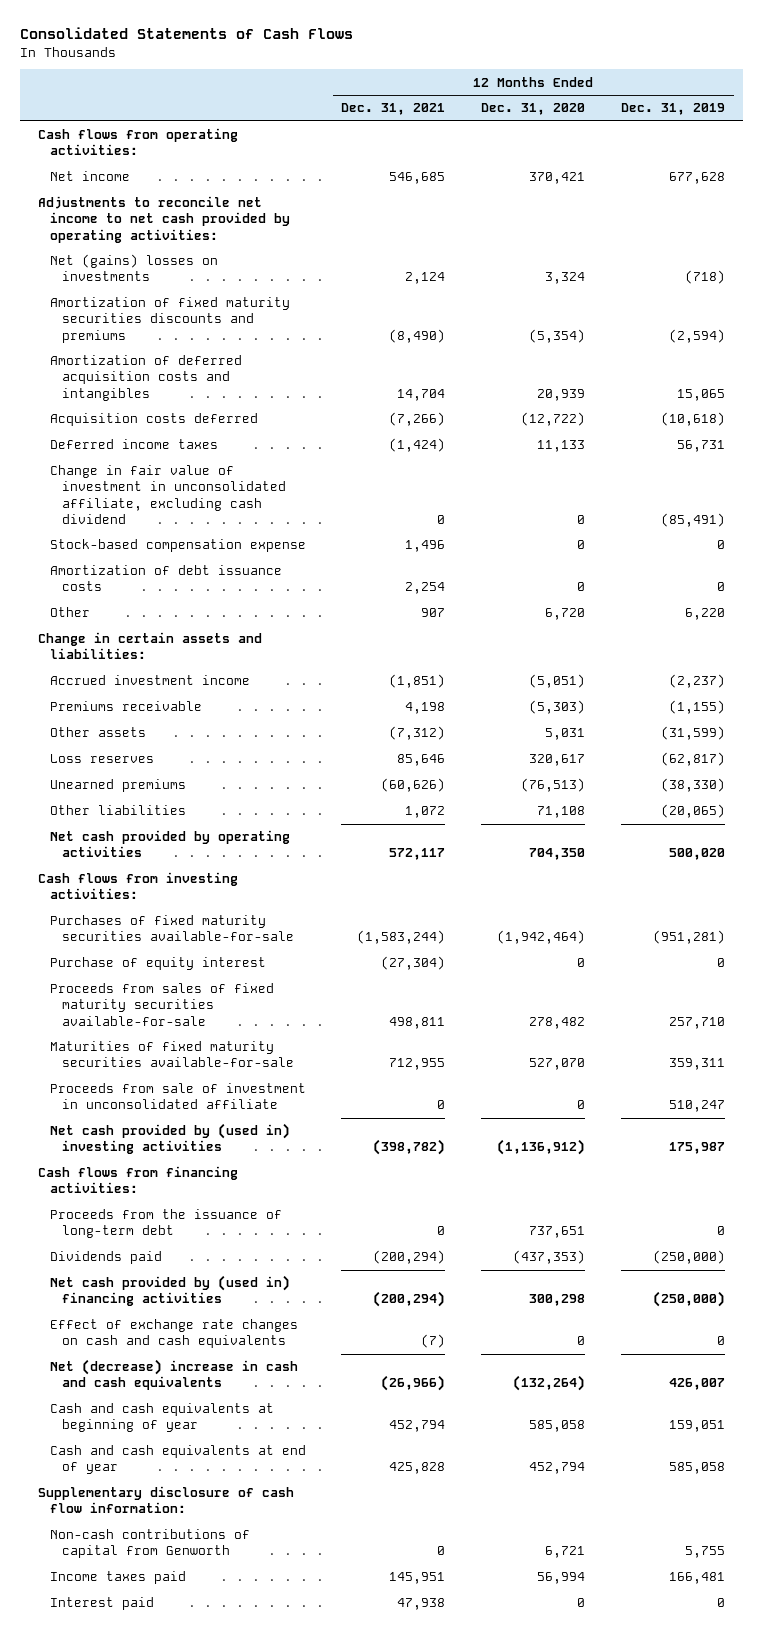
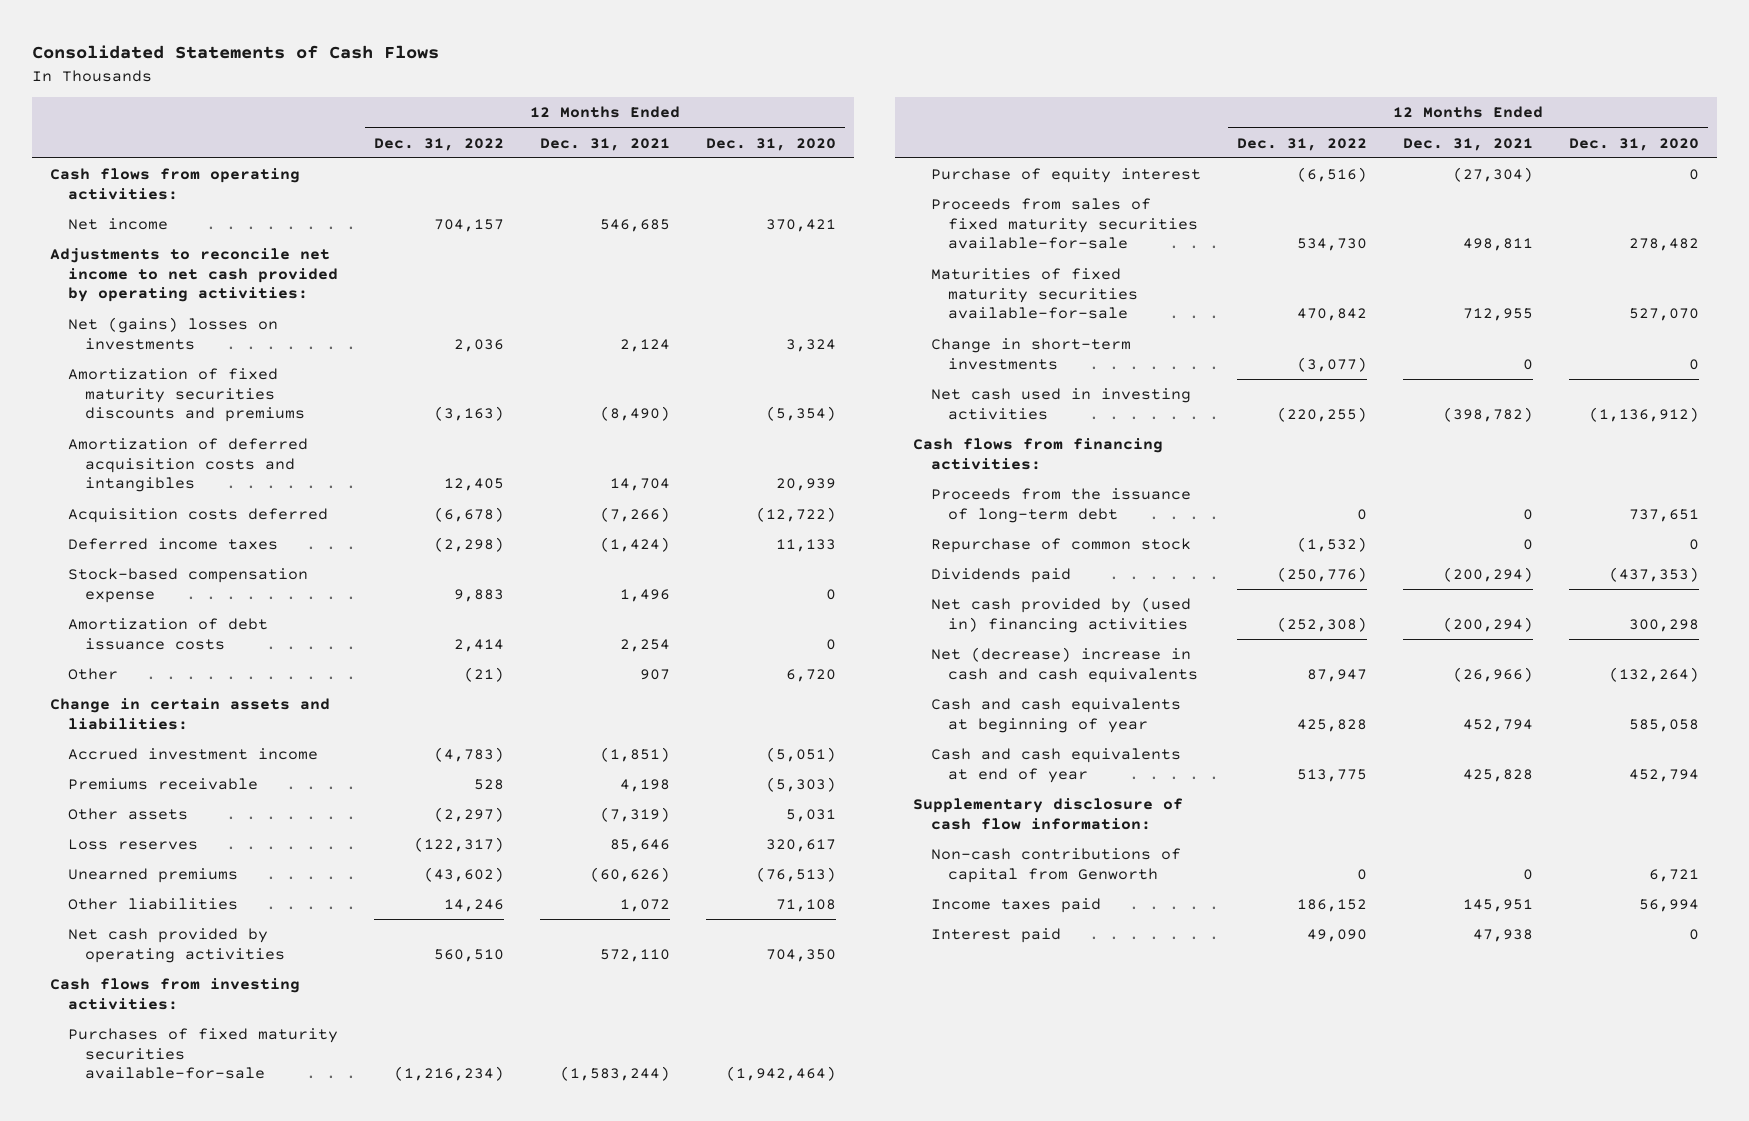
[620,103,725,116] Dec. 31, 2019 -> none
none -> [373,137,504,151] Dec. 31, 2022
[49,465,287,524] Change in fair value of investment in unconsolidated affiliate, excluding cash dividend -> none
[389,726,446,741] (7,312) -> [599,807,670,823] (7,319)
[389,848,446,861] 572,117 -> [599,948,670,962] 572,110
[49,1083,306,1110] Proceeds from sale of investment in unconsolidated affiliate -> none
none -> [930,338,1131,370] Change in short-term investments
[49,1123,290,1155] Net cash provided by (used in) investing activities -> [930,388,1191,420] Net cash used in investing activities
none -> [930,538,1191,554] Repurchase of common stock
[49,1319,298,1349] Effect of exchange rate changes on cash and cash equivalents -> none

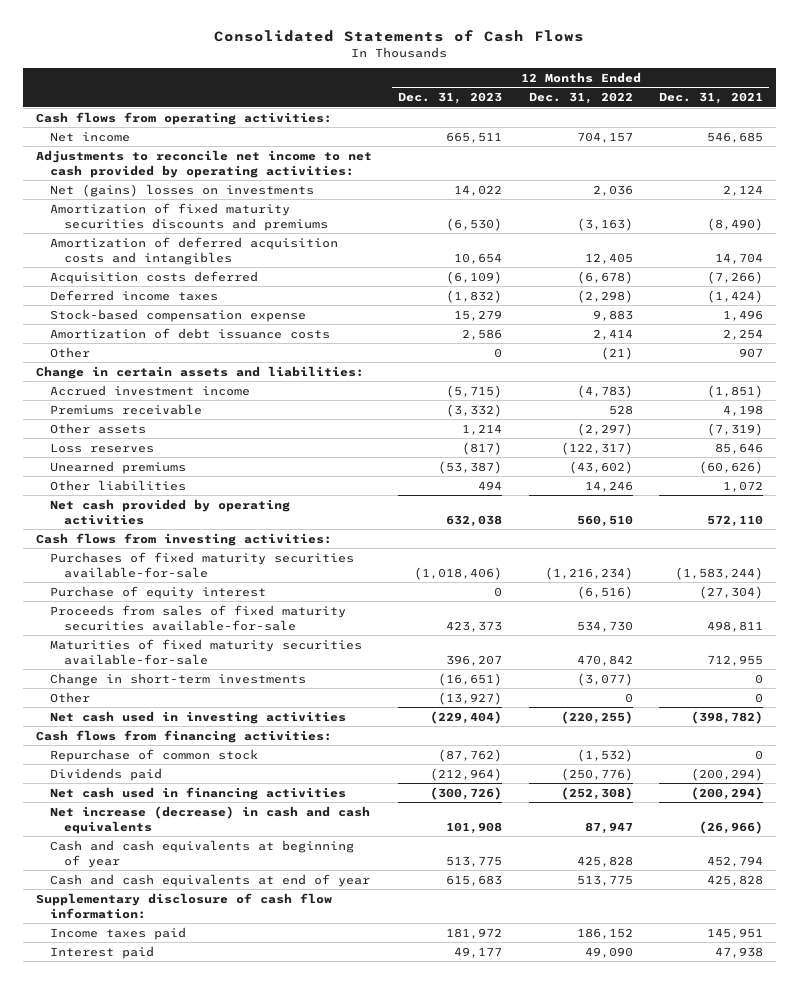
[705,137,836,151] Dec. 31, 2020 -> none
none -> [398,92,503,105] Dec. 31, 2023
none -> [50,691,91,703] Other
[930,488,1191,523] Proceeds from the issuance of long-term debt -> none
[930,597,1191,633] Net cash provided by (used in) financing activities -> [50,786,347,800] Net cash used in financing activities
[930,647,1199,683] Net (decrease) increase in cash and cash equivalents -> [50,805,371,834] Net increase (decrease) in cash and cash equivalents
[930,848,1181,883] Non-cash contributions of capital from Genworth -> none

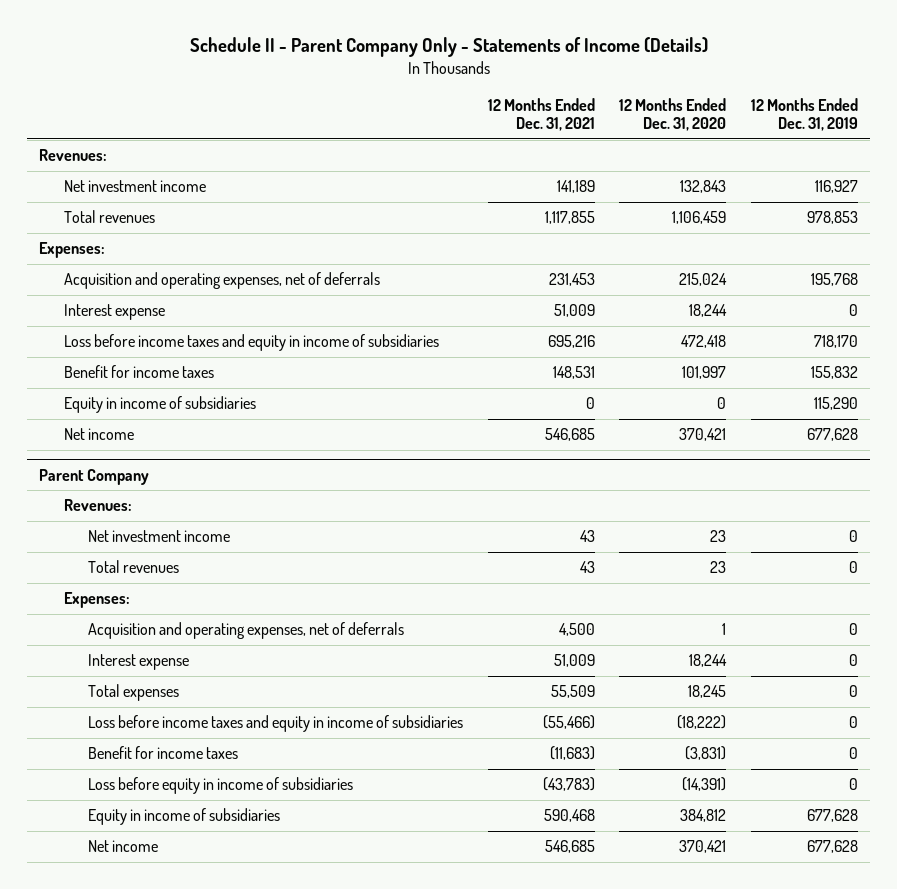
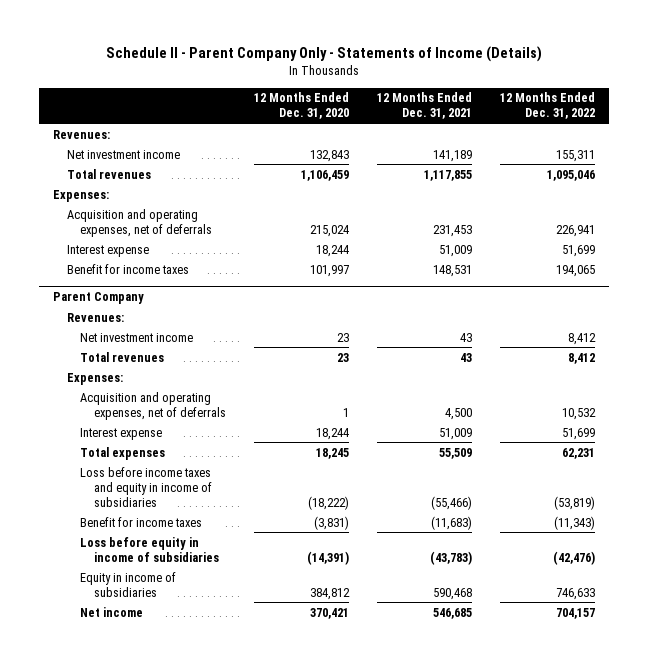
[750,97,858,132] 12 Months Ended Dec. 31, 2019 -> none
none -> [499,92,595,120] 12 Months Ended Dec. 31, 2022
[63,334,439,352] Loss before income taxes and equity in income of subsidiaries -> none
[63,396,256,414] Equity in income of subsidiaries -> none
[63,428,134,441] Net income -> none

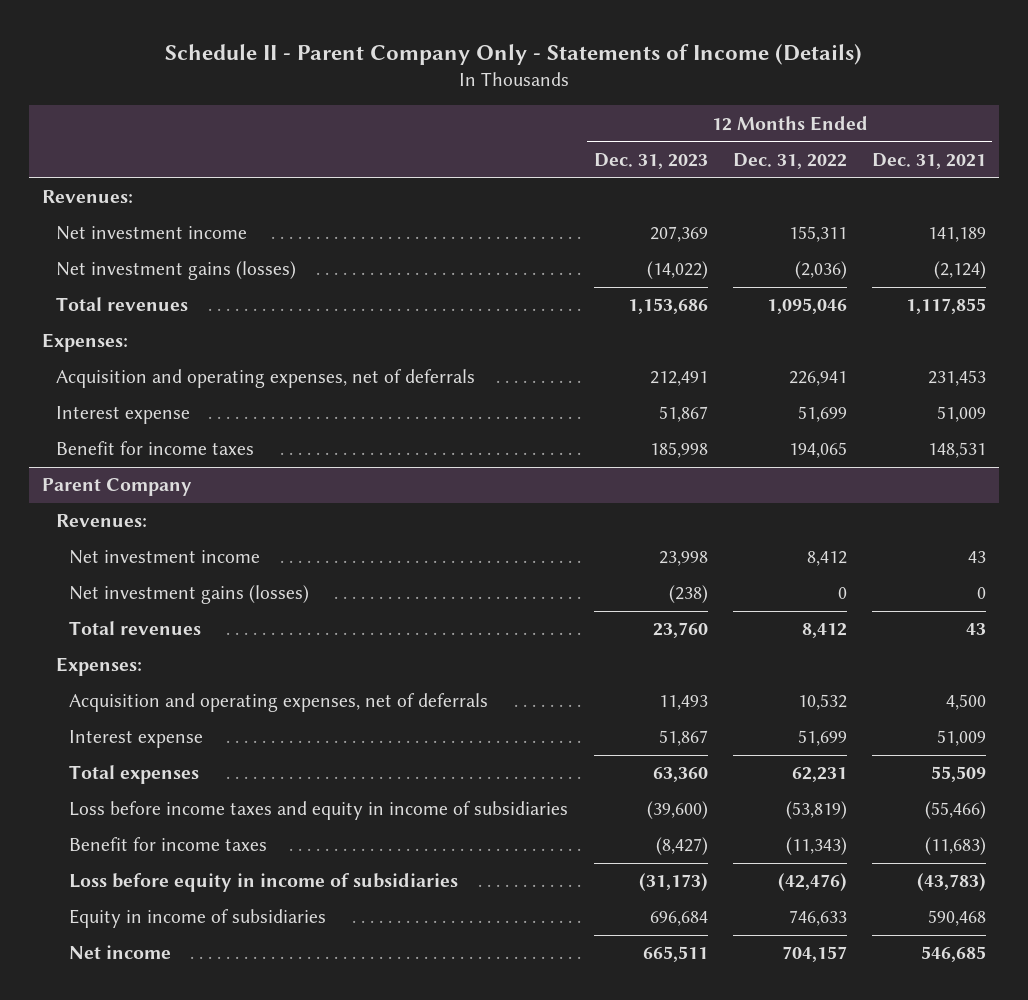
[253,92,349,120] 12 Months Ended Dec. 31, 2020 -> none
none -> [593,152,708,169] Dec. 31, 2023
none -> [55,261,296,281] Net investment gains (losses)
none -> [69,585,310,605] Net investment gains (losses)

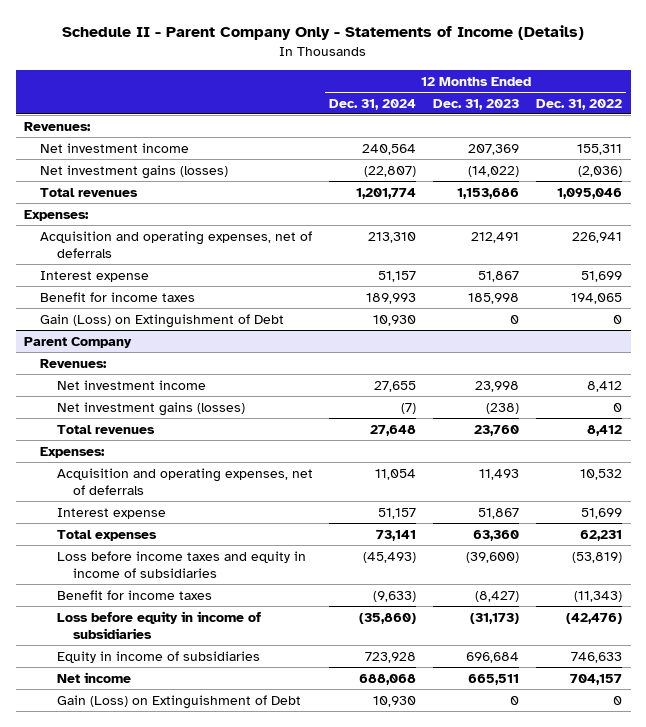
[872,152,987,169] Dec. 31, 2021 -> none
none -> [329,98,417,110] Dec. 31, 2024
none -> [40,313,285,328] Gain (Loss) on Extinguishment of Debt
none -> [56,694,301,709] Gain (Loss) on Extinguishment of Debt

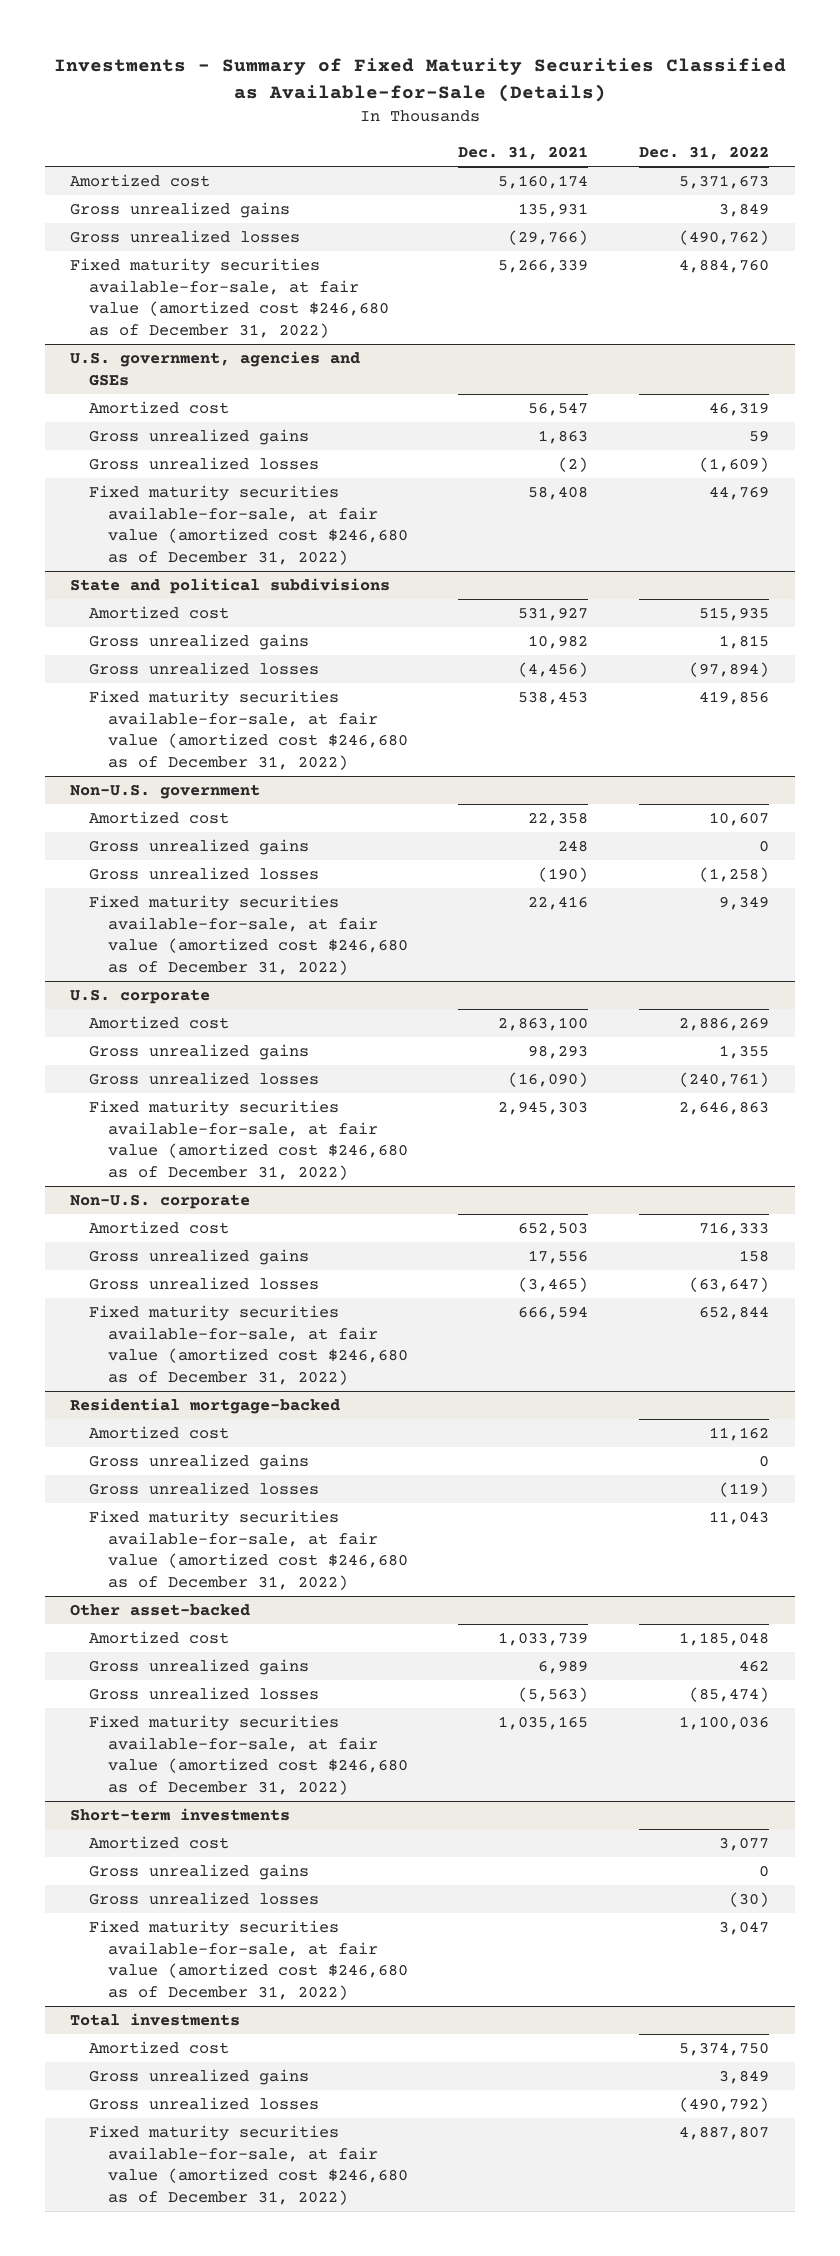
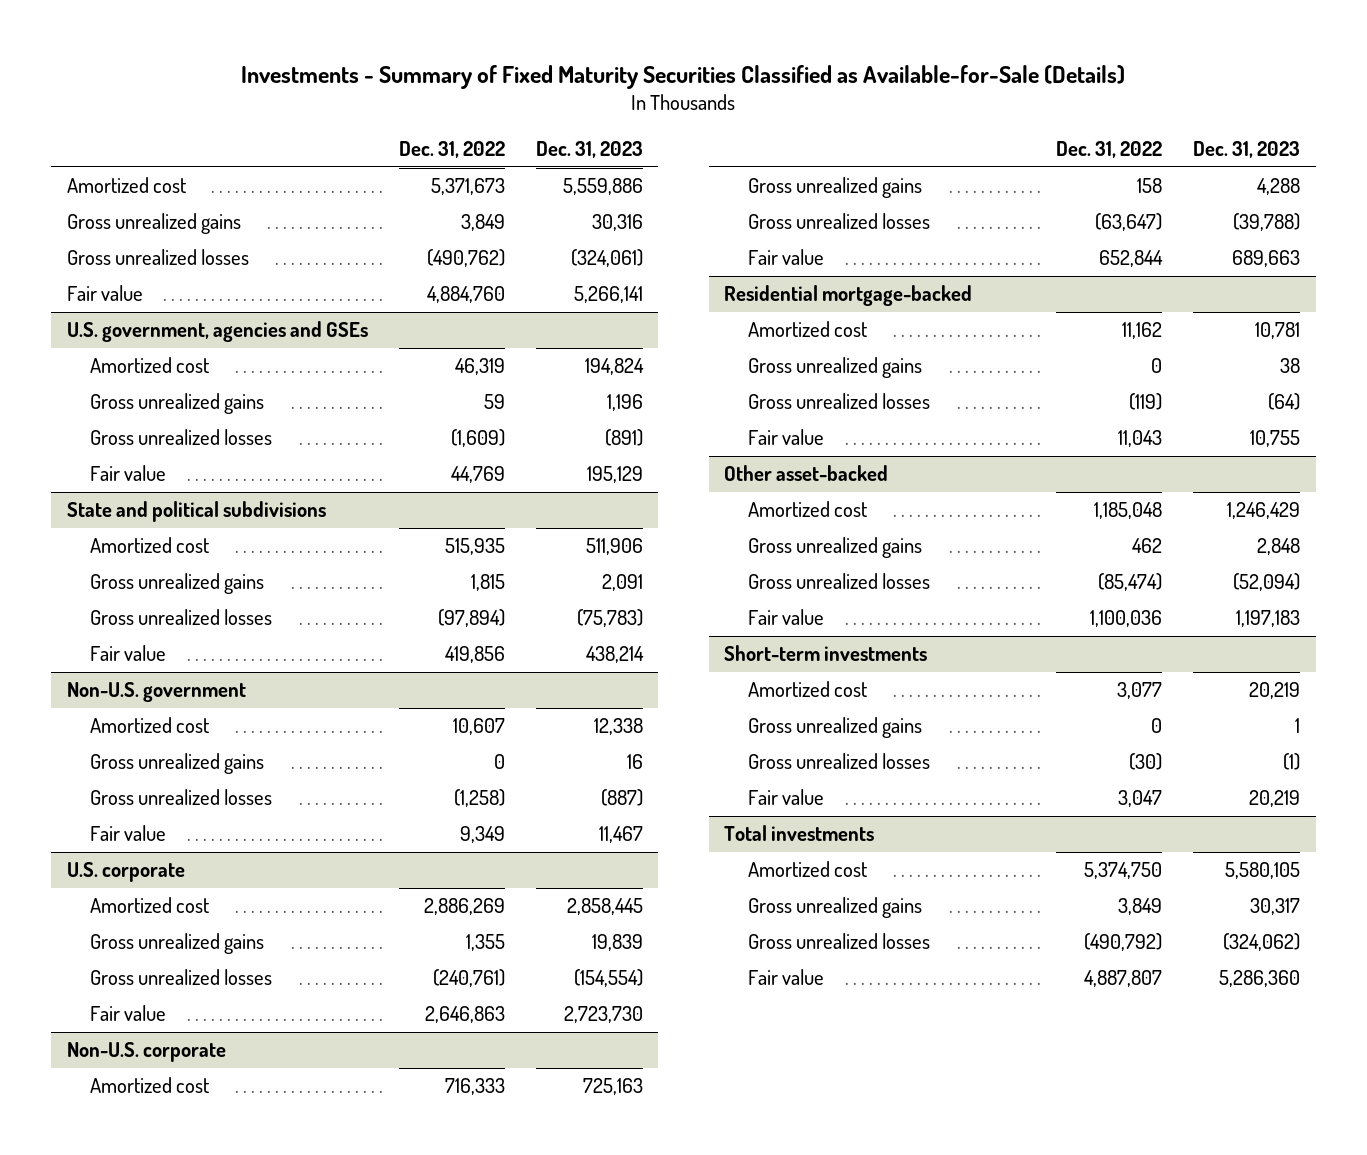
[458,145,589,160] Dec. 31, 2021 -> none
none -> [535,141,643,159] Dec. 31, 2023
[70,258,390,338] Fixed maturity securities available-for-sale, at fair value (amortized cost $246,680 as of December 31, 2022) -> [66,285,143,302] Fair value
[89,485,408,565] Fixed maturity securities available-for-sale, at fair value (amortized cost $246,680 as of December 31, 2022) -> [90,465,167,482] Fair value
[89,690,408,770] Fixed maturity securities available-for-sale, at fair value (amortized cost $246,680 as of December 31, 2022) -> [90,645,167,662] Fair value
[89,895,408,975] Fixed maturity securities available-for-sale, at fair value (amortized cost $246,680 as of December 31, 2022) -> [90,825,167,842] Fair value
[89,1100,408,1180] Fixed maturity securities available-for-sale, at fair value (amortized cost $246,680 as of December 31, 2022) -> [90,1005,167,1022] Fair value
[89,1305,408,1385] Fixed maturity securities available-for-sale, at fair value (amortized cost $246,680 as of December 31, 2022) -> [747,249,824,266] Fair value
[89,1510,408,1590] Fixed maturity securities available-for-sale, at fair value (amortized cost $246,680 as of December 31, 2022) -> [747,429,824,446] Fair value
[89,1715,408,1795] Fixed maturity securities available-for-sale, at fair value (amortized cost $246,680 as of December 31, 2022) -> [747,609,824,626] Fair value
[89,1920,408,2000] Fixed maturity securities available-for-sale, at fair value (amortized cost $246,680 as of December 31, 2022) -> [747,789,824,806] Fair value
[89,2125,408,2205] Fixed maturity securities available-for-sale, at fair value (amortized cost $246,680 as of December 31, 2022) -> [747,969,824,986] Fair value

